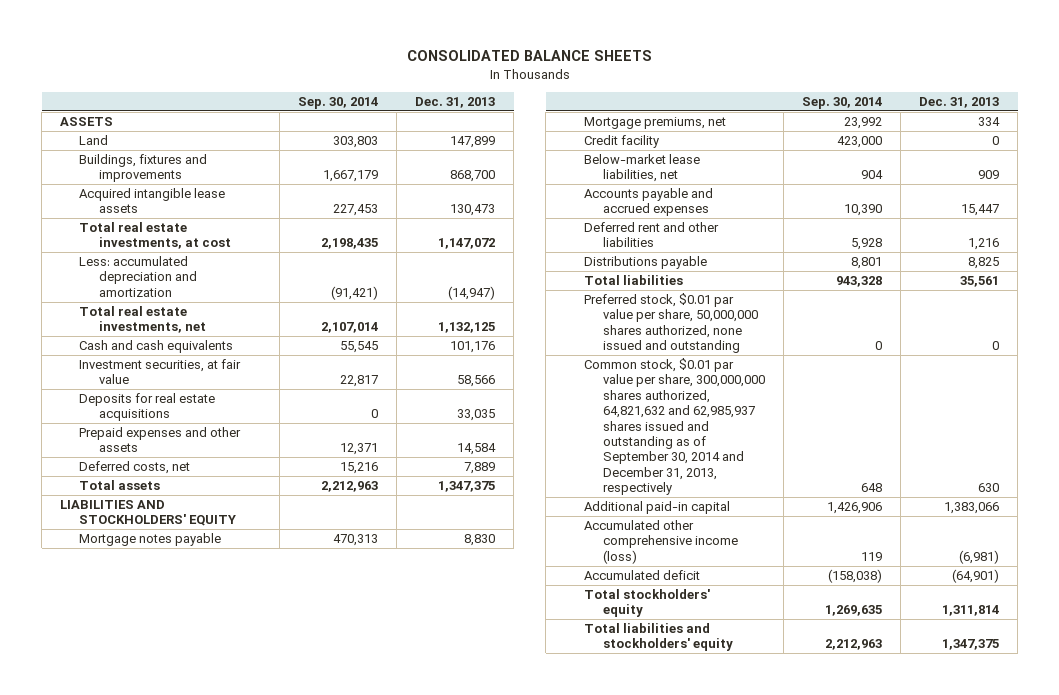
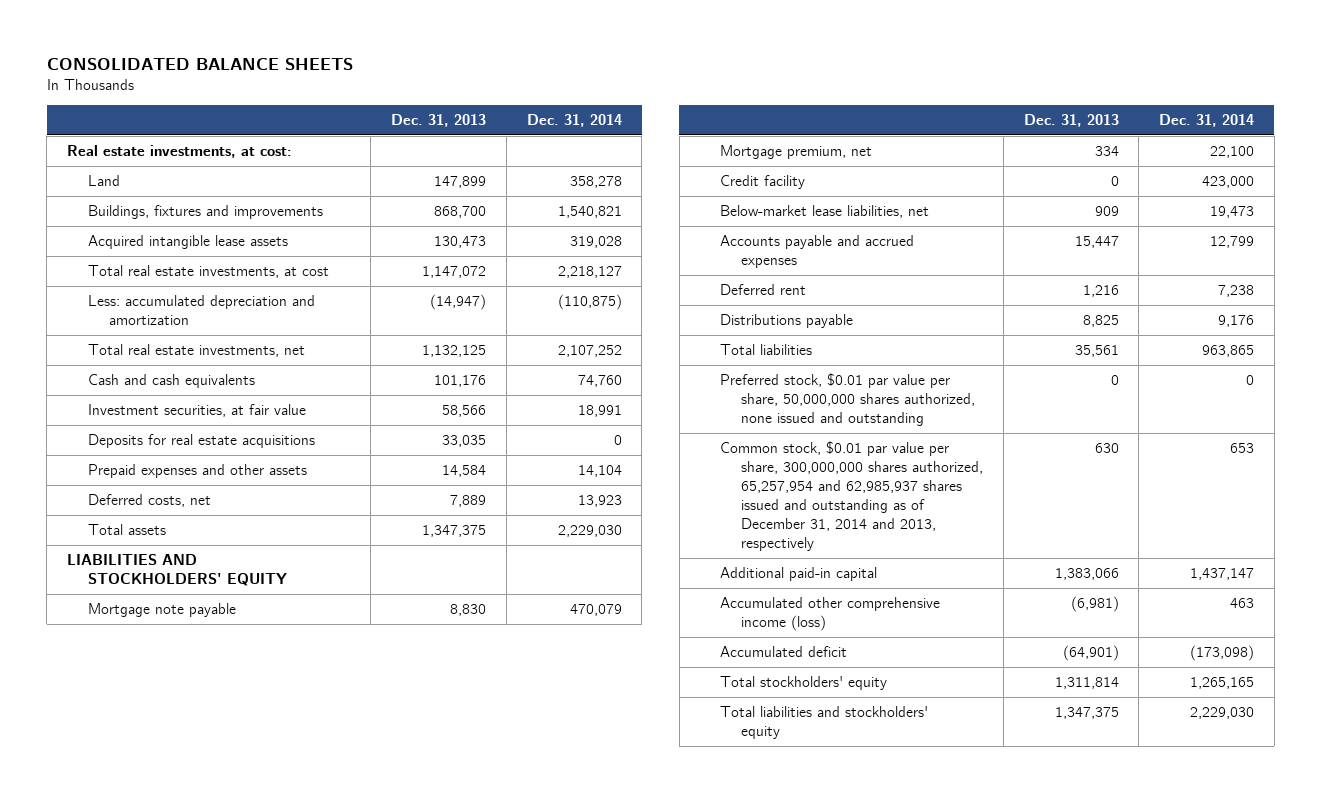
[297,96,378,109] Sep. 30, 2014 -> none
none -> [526,113,622,127] Dec. 31, 2014
[60,117,114,127] ASSETS -> none
none -> [66,144,292,158] Real estate investments, at cost:
[79,533,222,547] Mortgage notes payable -> [87,602,236,617] Mortgage note payable
[583,117,726,130] Mortgage premiums, net -> [720,144,873,159] Mortgage premium, net
[583,222,719,248] Deferred rent and other liabilities -> [720,283,807,295] Deferred rent
[583,358,765,496] Common stock, $0.01 par value per share, 300,000,000 shares authorized, 64,821,632 and 62,985,937 shares issued and outstanding as of September 30, 2014 and December 31, 2013, respectively -> [720,440,984,552] Common stock, $0.01 par value per share, 300,000,000 shares authorized, 65,257,954 and 62,985,937 shares issued and outstanding as of December 31, 2014 and 2013, respectively

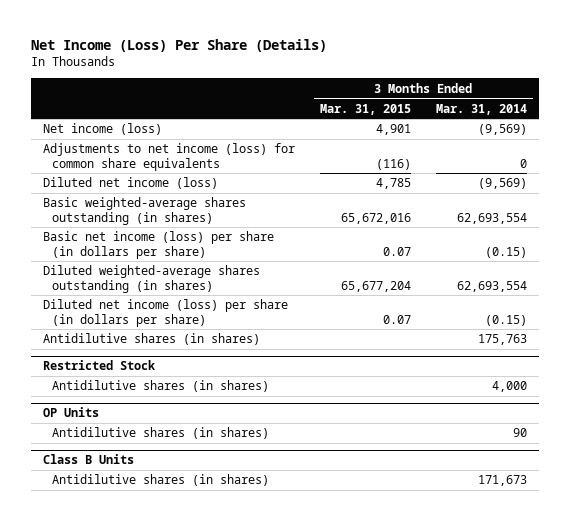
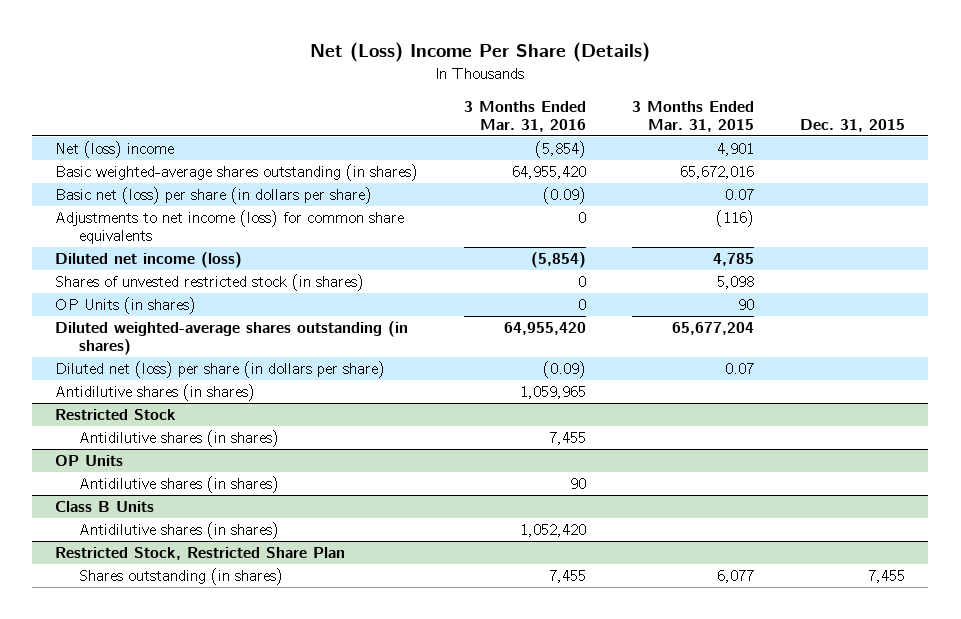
[30,38,327,52] Net Income (Loss) Per Share (Details) -> [310,42,651,63] Net (Loss) Income Per Share (Details)
[435,103,527,115] Mar. 31, 2014 -> none
none -> [464,100,587,133] 3 Months Ended Mar. 31, 2016
none -> [800,119,906,133] Dec. 31, 2015
[43,123,163,136] Net income (loss) -> [55,140,175,158] Net (loss) income
[43,197,247,225] Basic weighted-average shares outstanding (in shares) -> [55,163,419,181] Basic weighted-average shares outstanding (in shares)
none -> [55,186,373,204] Basic net (loss) per share (in dollars per share)
[43,231,275,259] Basic net income (loss) per share (in dollars per share) -> none
none -> [55,273,365,291] Shares of unvested restricted stock (in shares)
none -> [55,296,197,314] OP Units (in shares)
[43,299,289,327] Diluted net income (loss) per share (in dollars per share) -> [55,360,386,378] Diluted net (loss) per share (in dollars per share)
none -> [55,546,346,560] Restricted Stock, Restricted Share Plan
none -> [78,567,283,585] Shares outstanding (in shares)

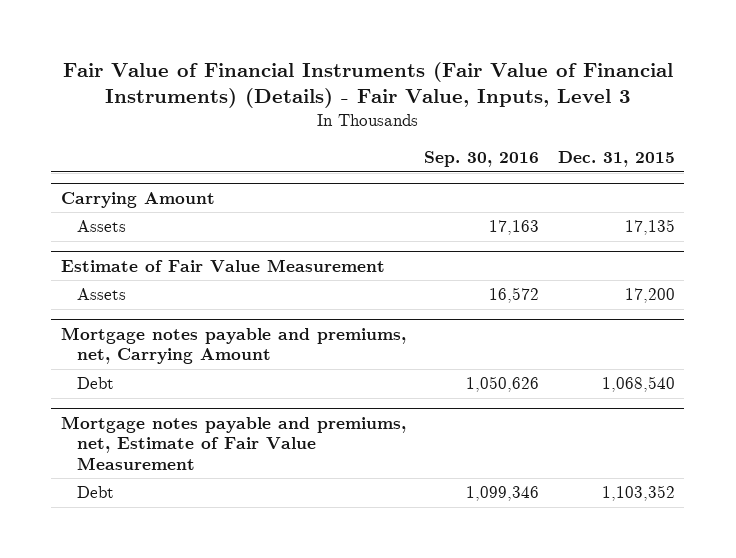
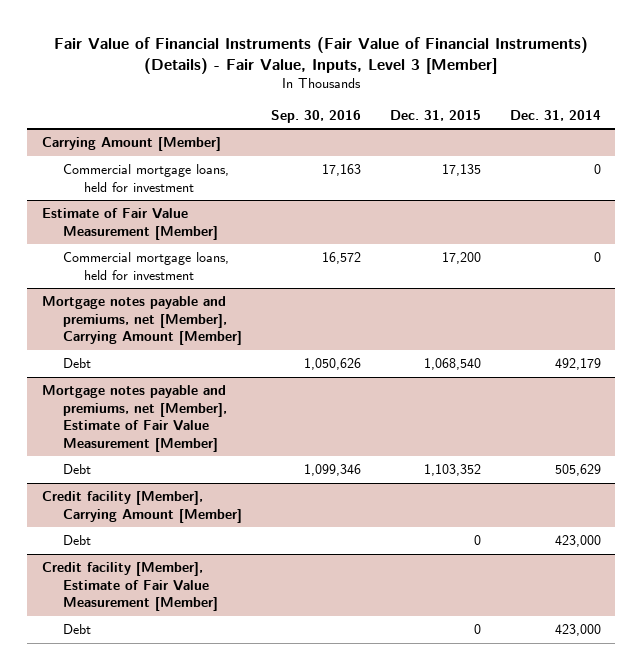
[62,62,673,109] Fair Value of Financial Instruments (Fair Value of Financial Instruments) (Details) - Fair Value, Inputs, Level 3 -> [54,36,589,74] Fair Value of Financial Instruments (Fair Value of Financial Instruments) (Details) - Fair Value, Inputs, Level 3 [Member]
none -> [509,109,601,121] Dec. 31, 2014
[60,191,215,208] Carrying Amount -> [41,137,221,152] Carrying Amount [Member]
[76,220,126,233] Assets -> [63,164,230,192] Commercial mortgage loans, held for investment
[60,258,385,272] Estimate of Fair Value Measurement -> [41,208,219,240] Estimate of Fair Value Measurement [Member]
[76,288,126,301] Assets -> [63,252,230,280] Commercial mortgage loans, held for investment
[60,326,406,365] Mortgage notes payable and premiums, net, Carrying Amount -> [41,296,243,346] Mortgage notes payable and premiums, net [Member], Carrying Amount [Member]
[60,415,406,470] Mortgage notes payable and premiums, net, Estimate of Fair Value Measurement -> [41,385,228,452] Mortgage notes payable and premiums, net [Member], Estimate of Fair Value Measurement [Member]
none -> [41,491,243,523] Credit facility [Member], Carrying Amount [Member]
none -> [63,535,92,546] Debt
none -> [41,562,219,612] Credit facility [Member], Estimate of Fair Value Measurement [Member]
none -> [63,624,92,635] Debt

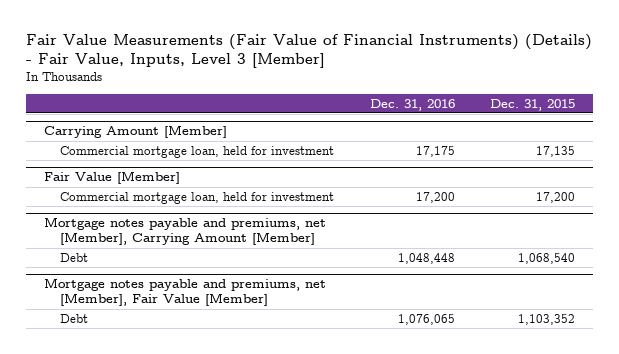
[54,36,589,74] Fair Value of Financial Instruments (Fair Value of Financial Instruments) (Details) - Fair Value, Inputs, Level 3 [Member] -> [25,34,592,69] Fair Value Measurements (Fair Value of Financial Instruments) (Details) - Fair Value, Inputs, Level 3 [Member]
[270,109,361,123] Sep. 30, 2016 -> none
[509,109,601,121] Dec. 31, 2014 -> none
none -> [369,98,455,111] Dec. 31, 2016
[63,164,230,192] Commercial mortgage loans, held for investment -> [60,145,335,158] Commercial mortgage loan, held for investment
[41,208,219,240] Estimate of Fair Value Measurement [Member] -> [43,171,180,185] Fair Value [Member]
[63,252,230,280] Commercial mortgage loans, held for investment -> [60,191,335,204] Commercial mortgage loan, held for investment
[41,385,228,452] Mortgage notes payable and premiums, net [Member], Estimate of Fair Value Measurement [Member] -> [43,278,326,307] Mortgage notes payable and premiums, net [Member], Fair Value [Member]
[41,491,243,523] Credit facility [Member], Carrying Amount [Member] -> none
[63,535,92,546] Debt -> none
[41,562,219,612] Credit facility [Member], Estimate of Fair Value Measurement [Member] -> none
[63,624,92,635] Debt -> none

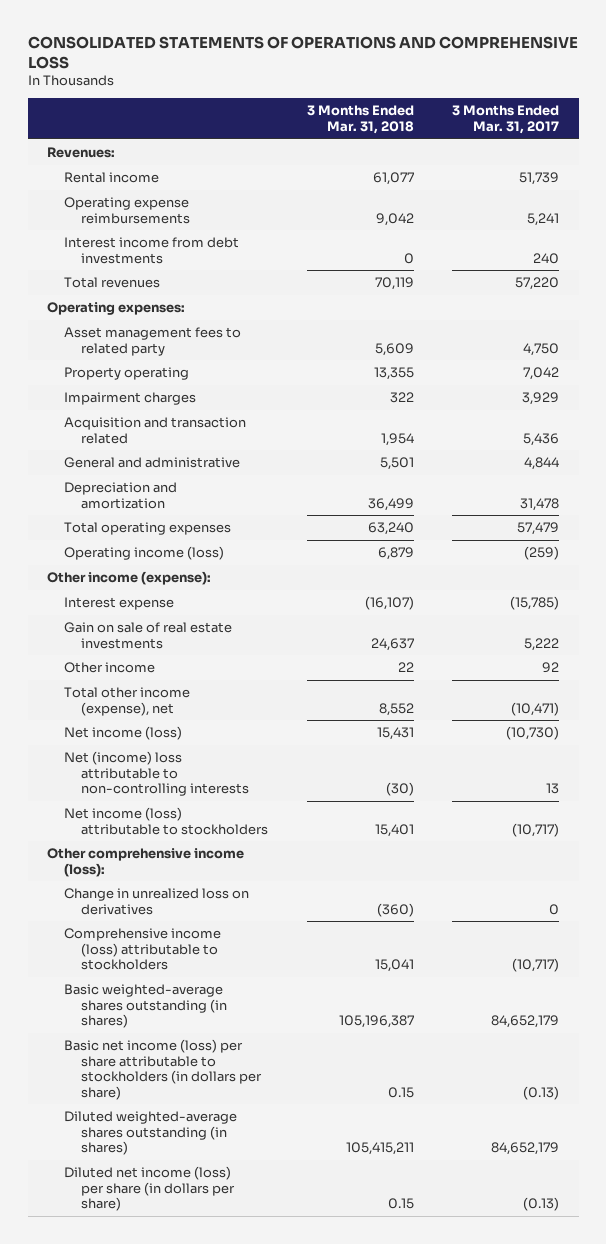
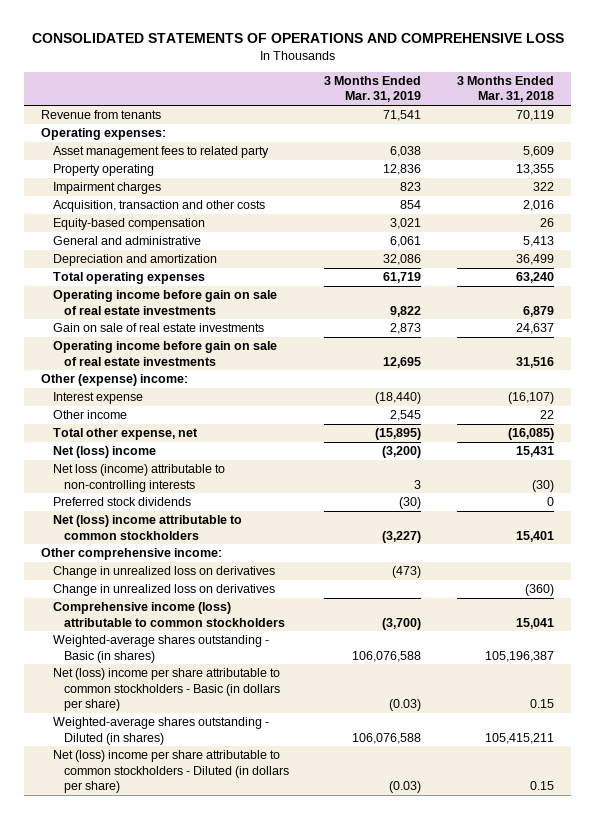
[452,105,560,134] 3 Months Ended Mar. 31, 2017 -> none
none -> [324,76,422,103] 3 Months Ended Mar. 31, 2019
[46,147,115,159] Revenues: -> none
[64,172,160,184] Rental income -> none
[64,197,191,224] Operating expense reimbursements -> none
[64,237,240,264] Interest income from debt investments -> none
[64,277,161,289] Total revenues -> [41,110,162,120] Revenue from tenants
[64,417,247,444] Acquisition and transaction related -> [52,200,265,213] Acquisition, transaction and other costs
[380,432,414,446] 1,954 -> [522,200,554,212] 2,016
none -> [52,218,205,231] Equity-based compensation
[379,457,414,471] 5,501 -> [522,236,554,248] 5,413
[46,571,211,586] Other income (expense): -> none
[64,546,225,561] Operating income (loss) -> [52,290,277,315] Operating income before gain on sale of real estate investments
none -> [52,341,277,366] Operating income before gain on sale of real estate investments
none -> [41,374,189,387] Other (expense) income:
[64,597,175,611] Interest expense -> [52,392,143,405] Interest expense
[64,687,191,716] Total other income (expense), net -> [52,428,198,441] Total other expense, net
[378,702,414,716] 8,552 -> [507,428,554,441] (16,085)
[64,726,183,741] Net income (loss) -> [52,446,156,459] Net (loss) income
[64,751,250,797] Net (income) loss attributable to non-controlling interests -> [52,464,225,492] Net loss (income) attributable to non-controlling interests
none -> [52,497,191,507] Preferred stock dividends
[64,807,269,835] Net income (loss) attributable to stockholders -> [52,515,242,540] Net (loss) income attributable to common stockholders
[46,848,244,877] Other comprehensive income (loss): -> [41,548,223,561] Other comprehensive income:
none -> [52,566,275,579] Change in unrealized loss on derivatives
[64,928,222,971] Comprehensive income (loss) attributable to stockholders -> [52,602,285,627] Comprehensive income (loss) attributable to common stockholders
[64,984,228,1029] Basic weighted-average shares outstanding (in shares) -> [52,635,269,663] Weighted-average shares outstanding - Basic (in shares)
[64,1039,263,1100] Basic net income (loss) per share attributable to stockholders (in dollars per share) -> [52,668,280,711] Net (loss) income per share attributable to common stockholders - Basic (in dollars per share)
[64,1111,238,1156] Diluted weighted-average shares outstanding (in shares) -> [52,717,269,745] Weighted-average shares outstanding - Diluted (in shares)
[64,1166,236,1212] Diluted net income (loss) per share (in dollars per share) -> [52,750,289,793] Net (loss) income per share attributable to common stockholders - Diluted (in dollars per share)

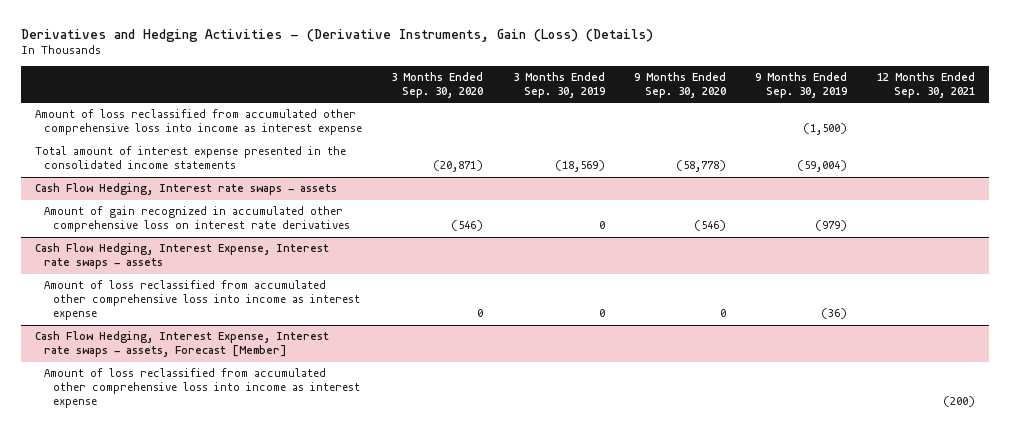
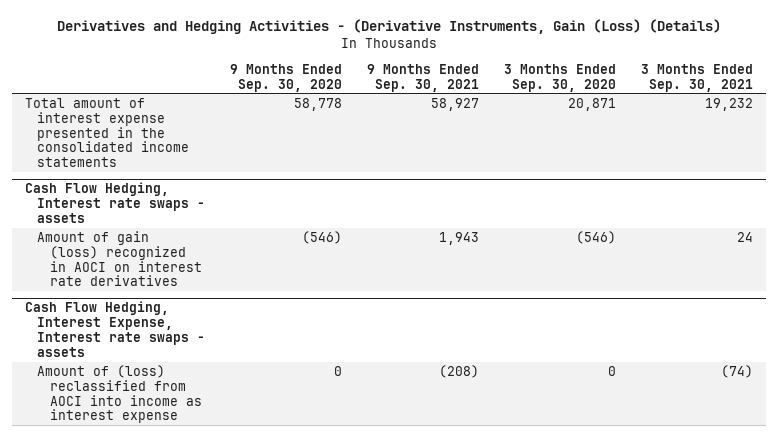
[512,72,605,99] 3 Months Ended Sep. 30, 2019 -> none
[755,72,848,99] 9 Months Ended Sep. 30, 2019 -> none
[876,72,975,99] 12 Months Ended Sep. 30, 2021 -> none
none -> [367,63,480,92] 9 Months Ended Sep. 30, 2021
none -> [641,63,754,92] 3 Months Ended Sep. 30, 2021
[35,109,362,136] Amount of loss reclassified from accumulated other comprehensive loss into income as interest expense -> none
[433,160,484,173] (20,871) -> [568,97,617,111] 20,871
[676,160,727,173] (58,778) -> [294,97,343,111] 58,778
[43,206,350,233] Amount of gain recognized in accumulated other comprehensive loss on interest rate derivatives -> [37,230,203,287] Amount of gain (loss) recognized in AOCI on interest rate derivatives
[35,331,330,358] Cash Flow Hedging, Interest Expense, Interest rate swaps - assets, Forecast [Member] -> none
[43,368,360,409] Amount of loss reclassified from accumulated other comprehensive loss into income as interest expense -> none
[43,280,360,321] Amount of loss reclassified from accumulated other comprehensive loss into income as interest expense -> [37,364,203,424] Amount of (loss) reclassified from AOCI into income as interest expense

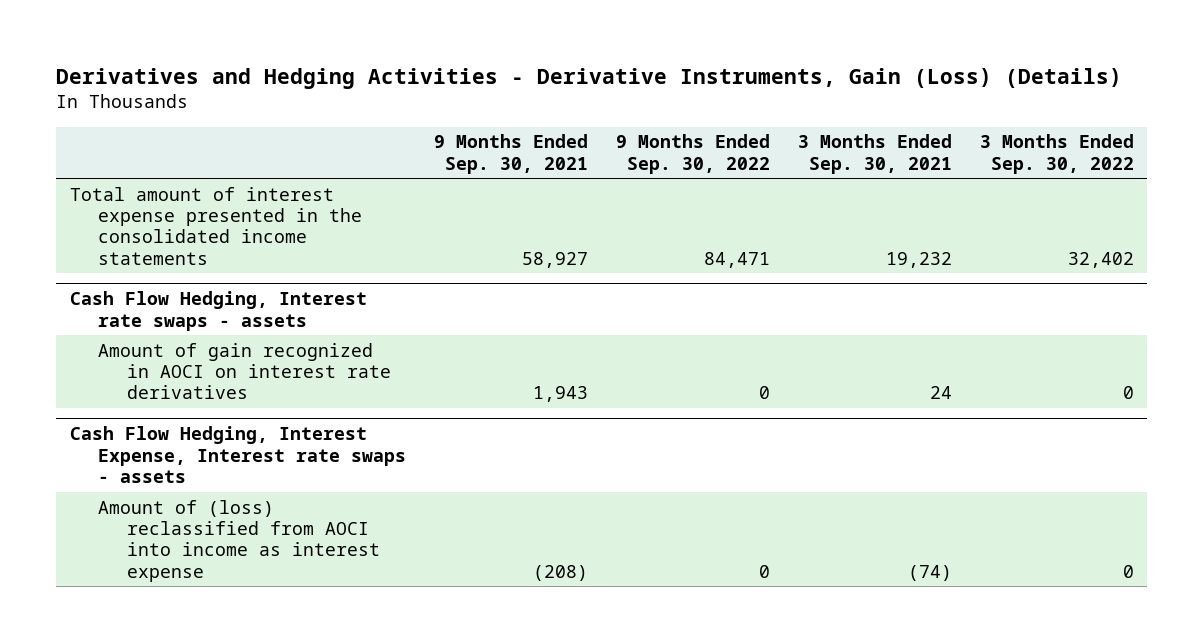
[57,19,722,35] Derivatives and Hedging Activities - (Derivative Instruments, Gain (Loss) (Details) -> [55,68,1122,90] Derivatives and Hedging Activities - Derivative Instruments, Gain (Loss) (Details)
[230,63,343,92] 9 Months Ended Sep. 30, 2020 -> none
[504,63,617,92] 3 Months Ended Sep. 30, 2020 -> none
none -> [615,134,770,174] 9 Months Ended Sep. 30, 2022
none -> [979,134,1134,174] 3 Months Ended Sep. 30, 2022
[37,230,203,287] Amount of gain (loss) recognized in AOCI on interest rate derivatives -> [98,342,391,400] Amount of gain recognized in AOCI on interest rate derivatives

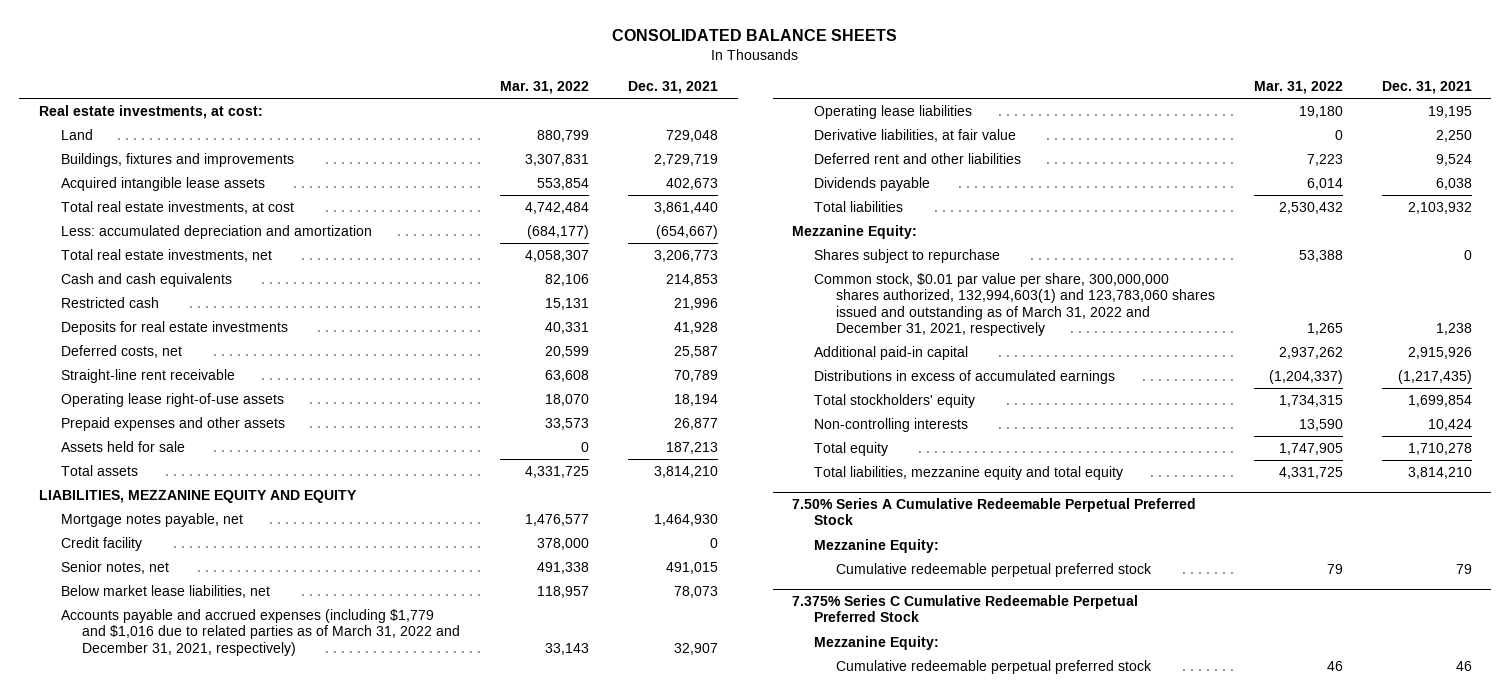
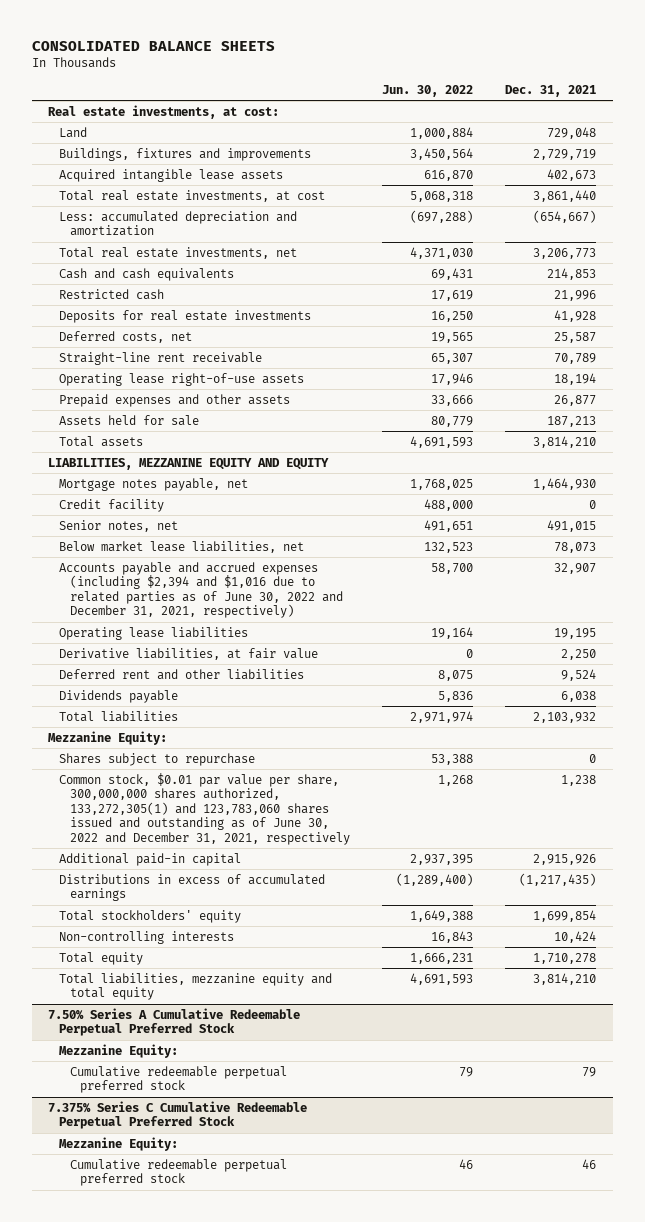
[500,80,590,94] Mar. 31, 2022 -> none
none -> [382,84,474,97] Jun. 30, 2022
[60,608,461,656] Accounts payable and accrued expenses (including $1,779 and $1,016 due to related parties as of March 31, 2022 and December 31, 2021, respectively) -> [58,561,343,619] Accounts payable and accrued expenses (including $2,394 and $1,016 due to related parties as of June 30, 2022 and December 31, 2021, respectively)
[813,272,1215,336] Common stock, $0.01 par value per share, 300,000,000 shares authorized, 132,994,603(1) and 123,783,060 shares issued and outstanding as of March 31, 2022 and December 31, 2021, respectively -> [58,772,350,845] Common stock, $0.01 par value per share, 300,000,000 shares authorized, 133,272,305(1) and 123,783,060 shares issued and outstanding as of June 30, 2022 and December 31, 2021, respectively

